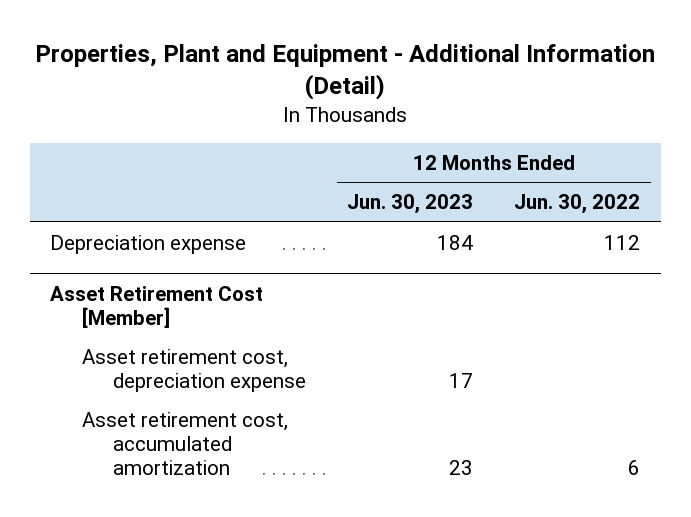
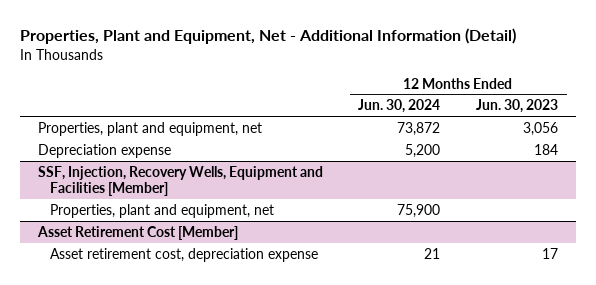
[35,44,656,101] Properties, Plant and Equipment - Additional Information (Detail) -> [20,28,517,45] Properties, Plant and Equipment, Net - Additional Information (Detail)
[514,194,641,215] Jun. 30, 2022 -> none
none -> [358,99,441,114] Jun. 30, 2024
none -> [37,121,262,136] Properties, plant and equipment, net
none -> [37,165,323,197] SSF, Injection, Recovery Wells, Equipment and Facilities [Member]
none -> [50,203,275,218] Properties, plant and equipment, net
[81,412,288,475] Asset retirement cost, accumulated amortization -> none

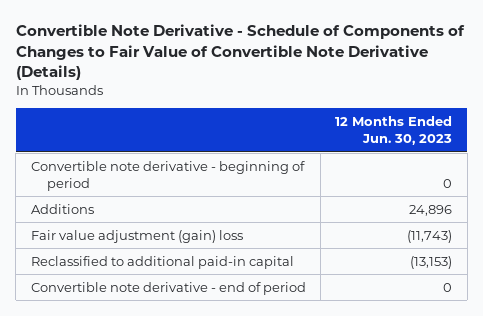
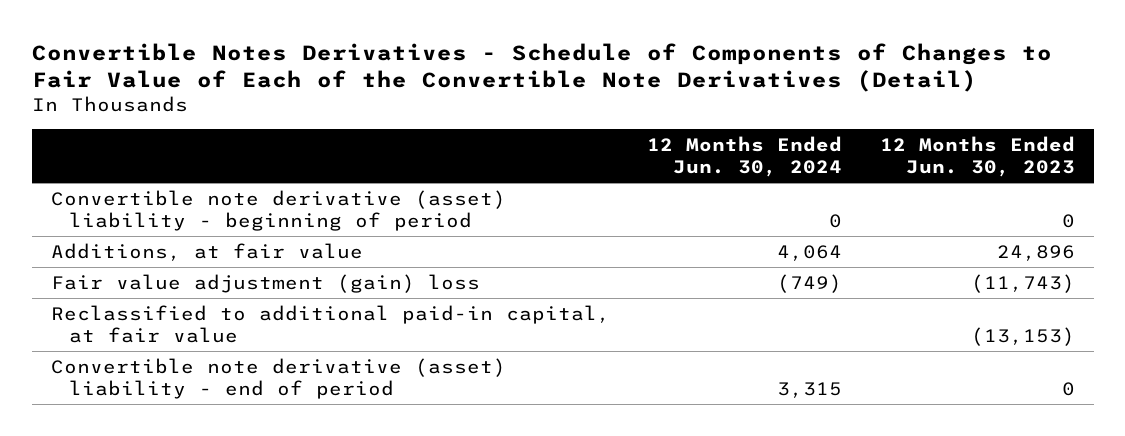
[15,24,465,81] Convertible Note Derivative - Schedule of Components of Changes to Fair Value of Convertible Note Derivative (Details) -> [31,42,1052,93] Convertible Notes Derivatives - Schedule of Components of Changes to Fair Value of Each of the Convertible Note Derivatives (Detail)
none -> [647,135,843,178] 12 Months Ended Jun. 30, 2024
[30,160,305,191] Convertible note derivative - beginning of period -> [50,189,506,231] Convertible note derivative (asset) liability - beginning of period
[30,203,94,214] Additions -> [50,242,363,261] Additions, at fair value
[30,255,294,269] Reclassified to additional paid-in capital -> [50,304,610,343] Reclassified to additional paid-in capital, at fair value
[30,281,306,295] Convertible note derivative - end of period -> [50,357,506,399] Convertible note derivative (asset) liability - end of period

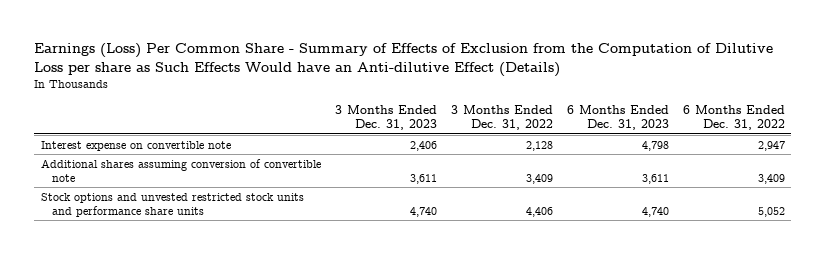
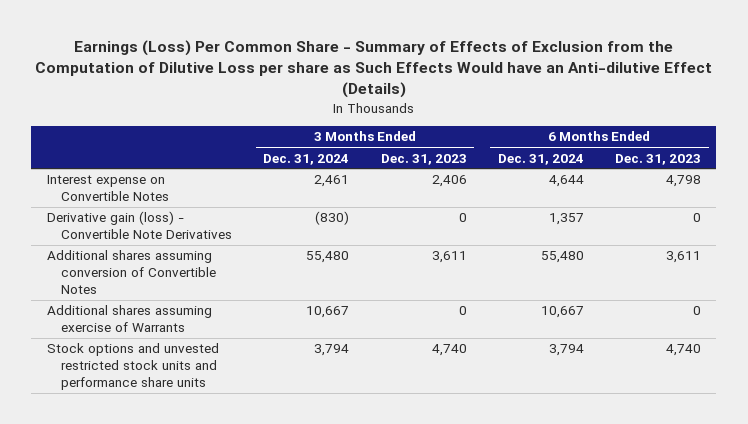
[450,105,553,131] 3 Months Ended Dec. 31, 2022 -> none
[682,105,785,131] 6 Months Ended Dec. 31, 2022 -> none
none -> [263,153,350,165] Dec. 31, 2024
none -> [497,153,584,165] Dec. 31, 2024
[41,140,232,151] Interest expense on convertible note -> [46,175,170,202] Interest expense on Convertible Notes
none -> [46,211,233,240] Derivative gain (loss) - Convertible Note Derivatives
[41,158,322,182] Additional shares assuming conversion of convertible note -> [46,250,217,294] Additional shares assuming conversion of Convertible Notes
none -> [46,305,212,333] Additional shares assuming exercise of Warrants

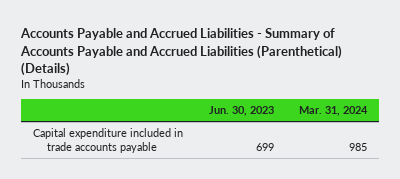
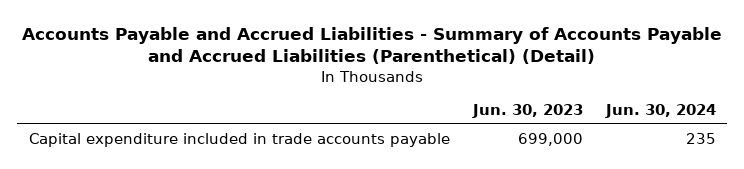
[19,28,342,77] Accounts Payable and Accrued Liabilities - Summary of Accounts Payable and Accrued Liabilities (Parenthetical) (Details) -> [22,26,723,65] Accounts Payable and Accrued Liabilities - Summary of Accounts Payable and Accrued Liabilities (Parenthetical) (Detail)
[298,106,368,117] Mar. 31, 2024 -> none
none -> [604,104,716,119] Jun. 30, 2024
[255,142,274,151] 699 -> [517,132,583,146] 699,000

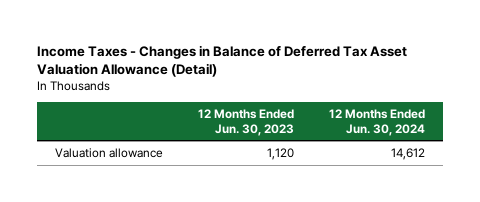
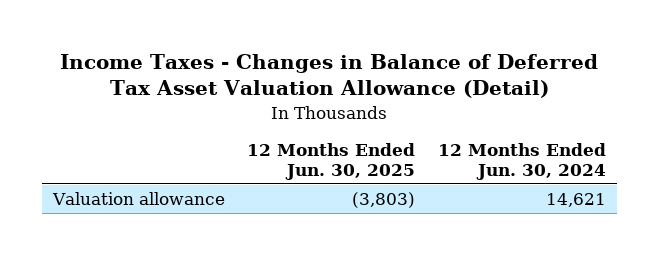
[197,109,294,136] 12 Months Ended Jun. 30, 2023 -> none
none -> [247,143,416,181] 12 Months Ended Jun. 30, 2025
[391,147,426,160] 14,612 -> [545,193,606,208] 14,621

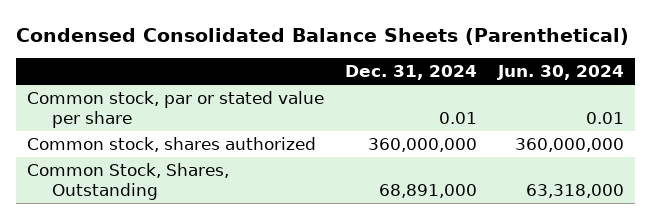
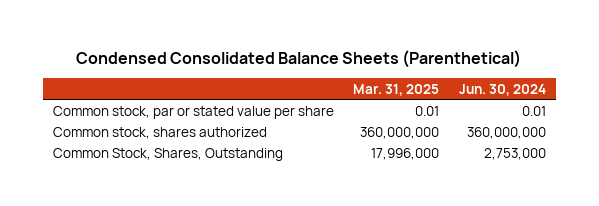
[344,65,477,81] Dec. 31, 2024 -> none
none -> [353,83,440,96] Mar. 31, 2025
[526,184,625,199] 63,318,000 -> [484,147,547,160] 2,753,000

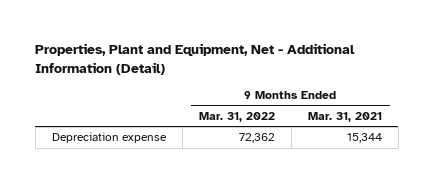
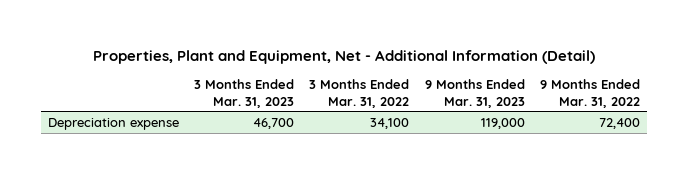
[307,111,382,122] Mar. 31, 2021 -> none
none -> [194,78,295,108] 3 Months Ended Mar. 31, 2023
none -> [309,78,410,108] 3 Months Ended Mar. 31, 2022
none -> [424,78,525,108] 9 Months Ended Mar. 31, 2023
[238,133,275,144] 72,362 -> [598,118,640,130] 72,400

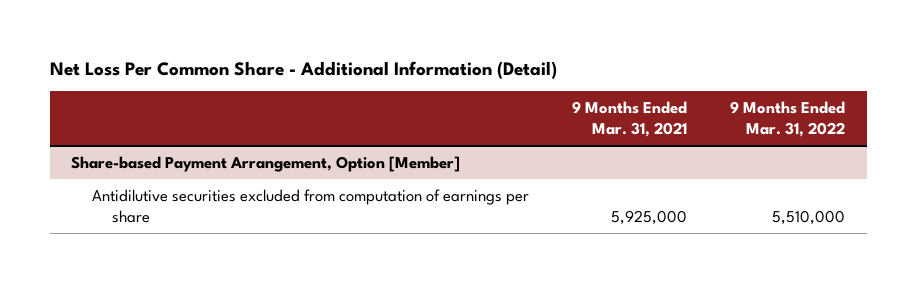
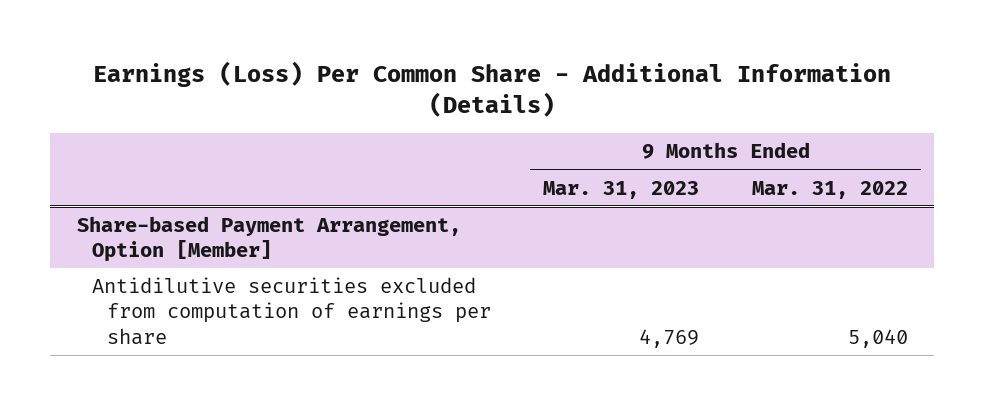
[49,60,557,79] Net Loss Per Common Share - Additional Information (Detail) -> [93,60,892,118] Earnings (Loss) Per Common Share - Additional Information (Details)
[571,101,687,138] 9 Months Ended Mar. 31, 2021 -> none
none -> [543,180,700,199] Mar. 31, 2023
[771,209,845,225] 5,510,000 -> [847,328,908,348] 5,040

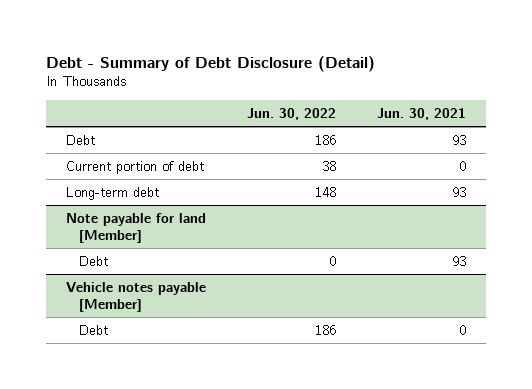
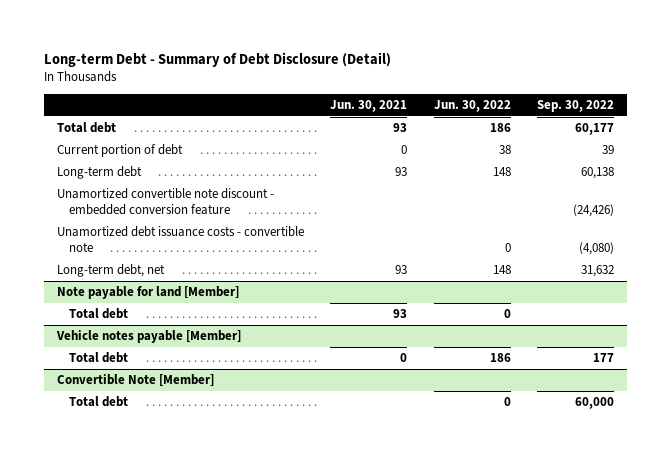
[46,55,376,72] Debt - Summary of Debt Disclosure (Detail) -> [44,51,392,67] Long-term Debt - Summary of Debt Disclosure (Detail)
none -> [537,100,615,113] Sep. 30, 2022
[66,134,96,145] Debt -> [57,122,117,134] Total debt
none -> [57,188,275,215] Unamortized convertible note discount - embedded conversion feature
none -> [57,226,305,252] Unamortized debt issuance costs - convertible note
none -> [57,264,166,278] Long-term debt, net
[79,255,109,266] Debt -> [69,308,129,320] Total debt
[79,324,109,335] Debt -> [69,352,129,364] Total debt
none -> [57,374,215,387] Convertible Note [Member]
none -> [69,396,129,408] Total debt

